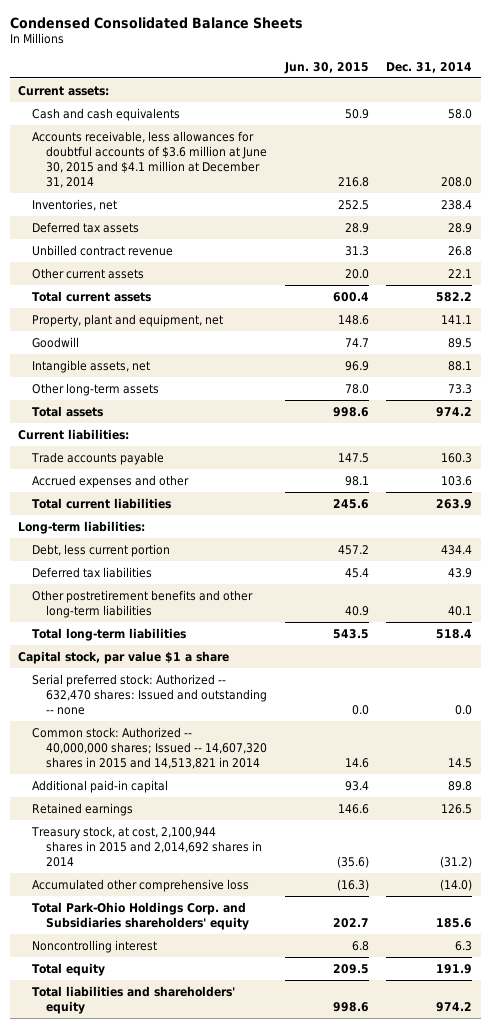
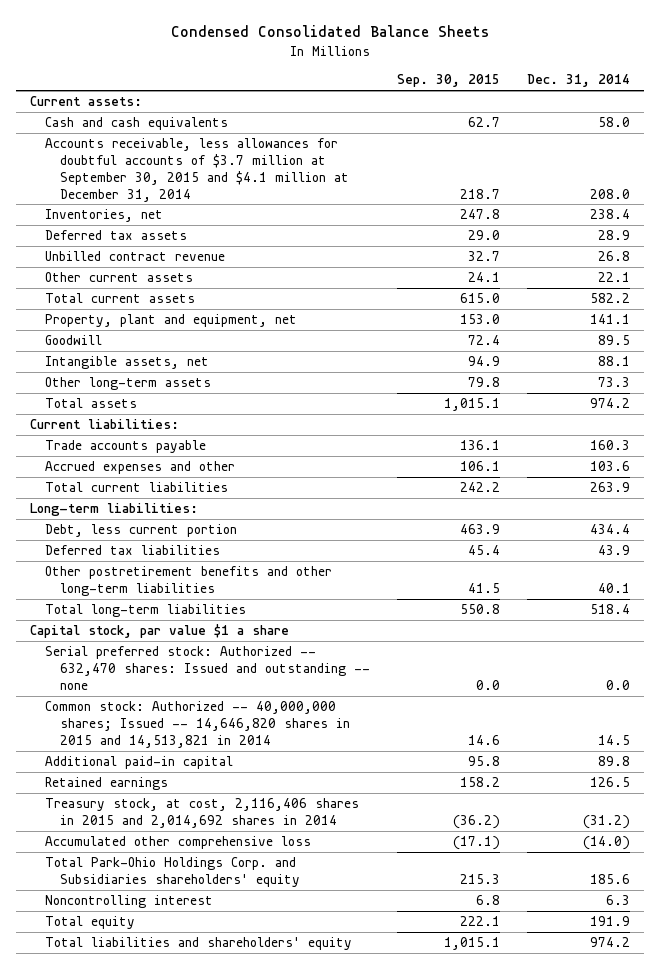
[283,61,369,74] Jun. 30, 2015 -> none
none -> [397,74,501,88] Sep. 30, 2015
[32,130,267,188] Accounts receivable, less allowances for doubtful accounts of $3.6 million at June 30, 2015 and $4.1 million at December 31, 2014 -> [44,138,349,202] Accounts receivable, less allowances for doubtful accounts of $3.7 million at September 30, 2015 and $4.1 million at December 31, 2014
[32,726,267,769] Common stock: Authorized -- 40,000,000 shares; Issued -- 14,607,320 shares in 2015 and 14,513,821 in 2014 -> [44,701,350,748] Common stock: Authorized -- 40,000,000 shares; Issued -- 14,646,820 shares in 2015 and 14,513,821 in 2014
[31,825,262,867] Treasury stock, at cost, 2,100,944 shares in 2015 and 2,014,692 shares in 2014 -> [44,798,359,828] Treasury stock, at cost, 2,116,406 shares in 2015 and 2,014,692 shares in 2014

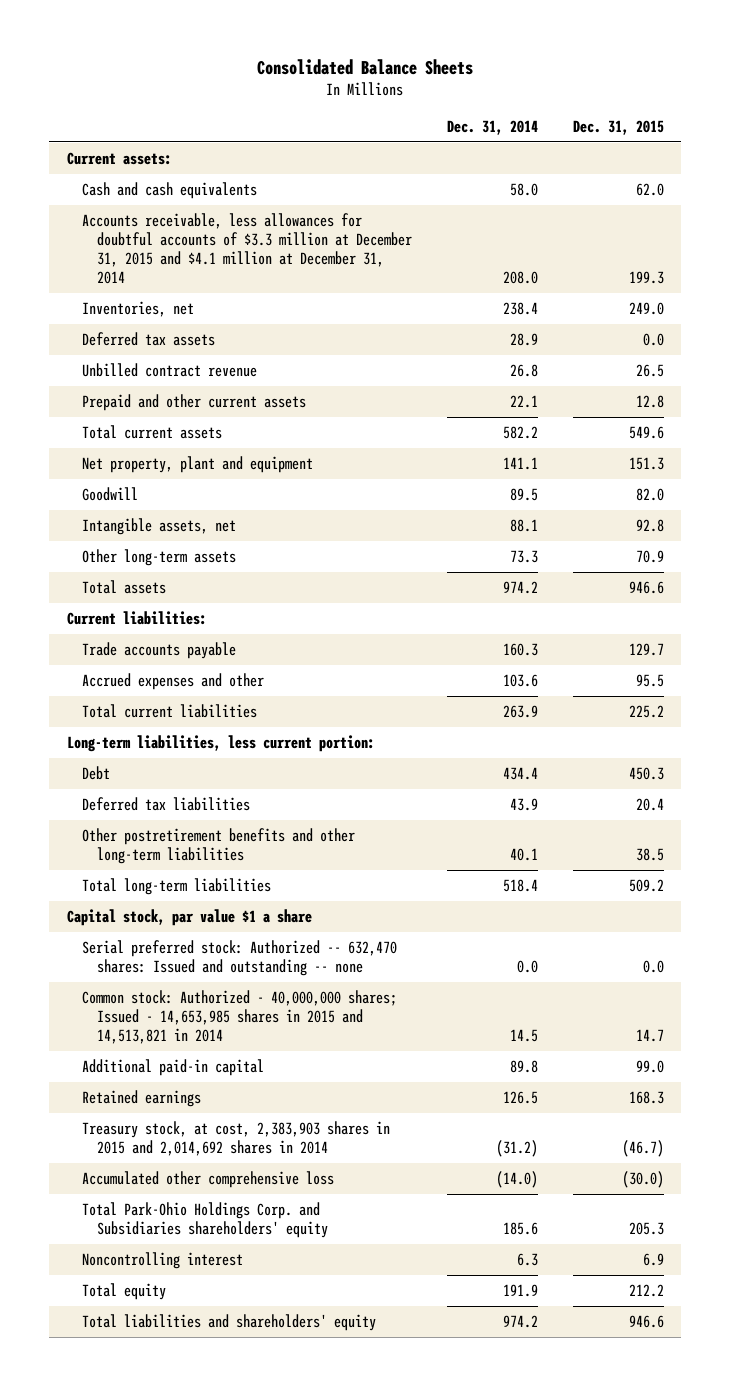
[171,25,490,38] Condensed Consolidated Balance Sheets -> [257,58,474,75] Consolidated Balance Sheets
[397,74,501,88] Sep. 30, 2015 -> none
none -> [572,120,664,136] Dec. 31, 2015
[44,138,349,202] Accounts receivable, less allowances for doubtful accounts of $3.7 million at September 30, 2015 and $4.1 million at December 31, 2014 -> [81,213,412,285] Accounts receivable, less allowances for doubtful accounts of $3.3 million at December 31, 2015 and $4.1 million at December 31, 2014
[44,272,193,283] Other current assets -> [81,394,306,412] Prepaid and other current assets
[44,314,297,328] Property, plant and equipment, net -> [81,456,313,474] Net property, plant and equipment
[29,503,198,517] Long-term liabilities: -> [66,735,375,753] Long-term liabilities, less current portion:
[44,524,237,538] Debt, less current portion -> [81,766,110,781] Debt
[44,701,350,748] Common stock: Authorized -- 40,000,000 shares; Issued -- 14,646,820 shares in 2015 and 14,513,821 in 2014 -> [81,990,397,1045] Common stock: Authorized - 40,000,000 shares; Issued - 14,653,985 shares in 2015 and 14,513,821 in 2014
[44,798,359,828] Treasury stock, at cost, 2,116,406 shares in 2015 and 2,014,692 shares in 2014 -> [81,1121,390,1157] Treasury stock, at cost, 2,383,903 shares in 2015 and 2,014,692 shares in 2014

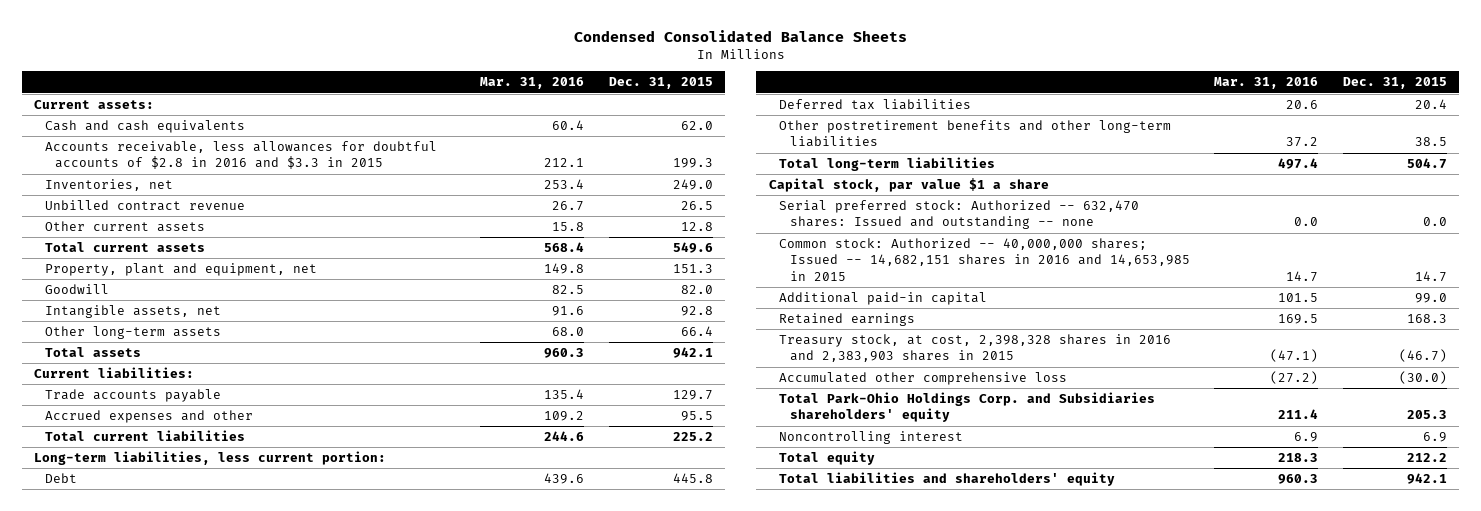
[257,58,474,75] Consolidated Balance Sheets -> [573,29,907,42] Condensed Consolidated Balance Sheets
[446,120,538,136] Dec. 31, 2014 -> none
none -> [479,77,584,90] Mar. 31, 2016
[81,213,412,285] Accounts receivable, less allowances for doubtful accounts of $3.3 million at December 31, 2015 and $4.1 million at December 31, 2014 -> [44,141,437,170] Accounts receivable, less allowances for doubtful accounts of $2.8 in 2016 and $3.3 in 2015
[81,332,215,347] Deferred tax assets -> none
[81,394,306,412] Prepaid and other current assets -> [44,221,205,233] Other current assets
[81,456,313,474] Net property, plant and equipment -> [44,263,317,277] Property, plant and equipment, net
[635,550,664,564] 70.9 -> [680,326,713,337] 66.4
[628,581,664,595] 946.6 -> [672,347,713,359] 942.1
[628,767,664,781] 450.3 -> [672,473,713,484] 445.8
[628,879,664,893] 509.2 -> [1407,158,1448,170] 504.7
[81,990,397,1045] Common stock: Authorized - 40,000,000 shares; Issued - 14,653,985 shares in 2015 and 14,513,821 in 2014 -> [779,238,1190,281] Common stock: Authorized -- 40,000,000 shares; Issued -- 14,682,151 shares in 2016 and 14,653,985 in 2015
[81,1121,390,1157] Treasury stock, at cost, 2,383,903 shares in 2015 and 2,014,692 shares in 2014 -> [779,334,1172,363] Treasury stock, at cost, 2,398,328 shares in 2016 and 2,383,903 shares in 2015
[628,1315,664,1329] 946.6 -> [1407,473,1448,485] 942.1

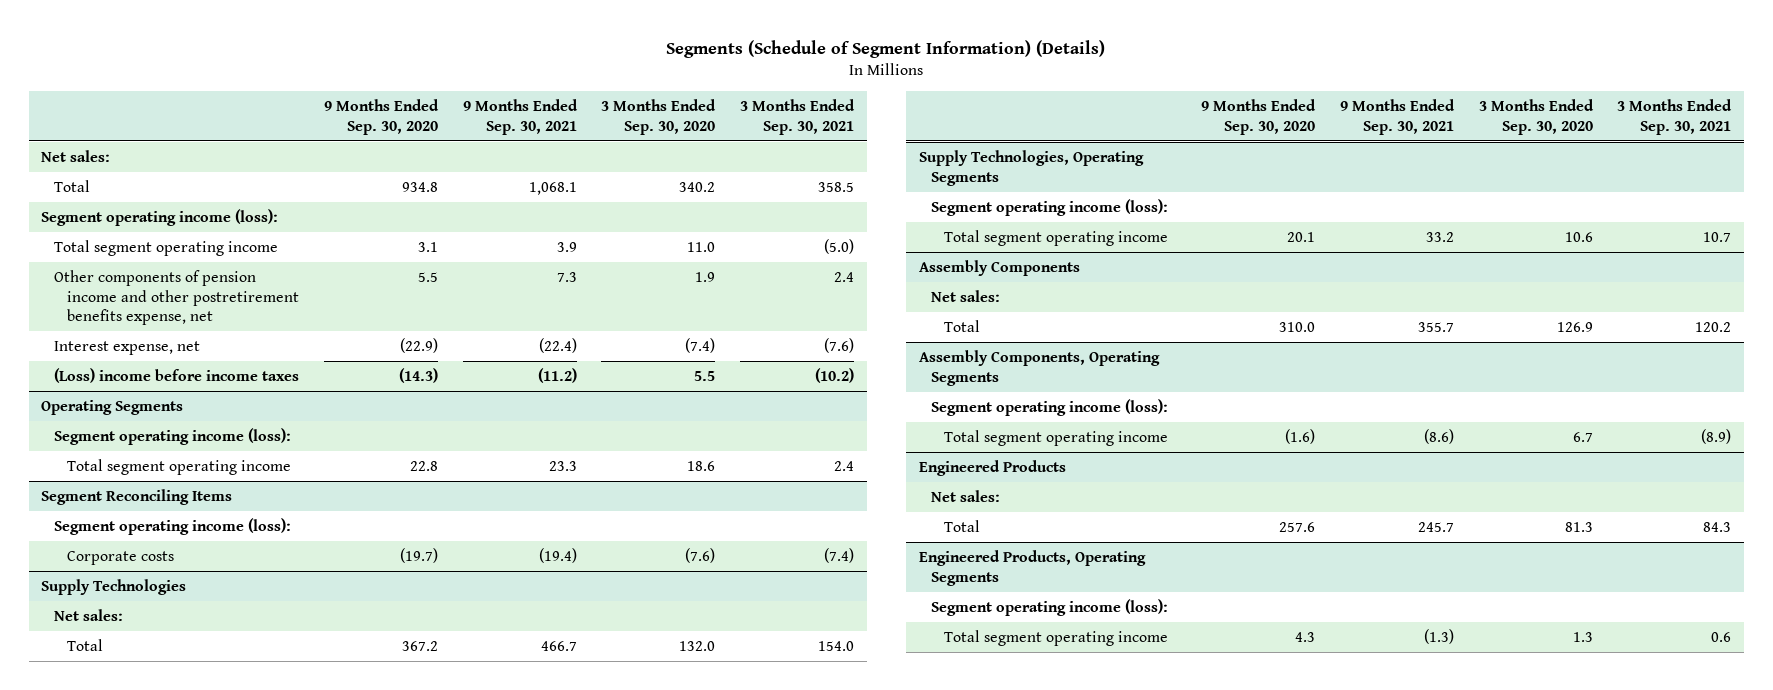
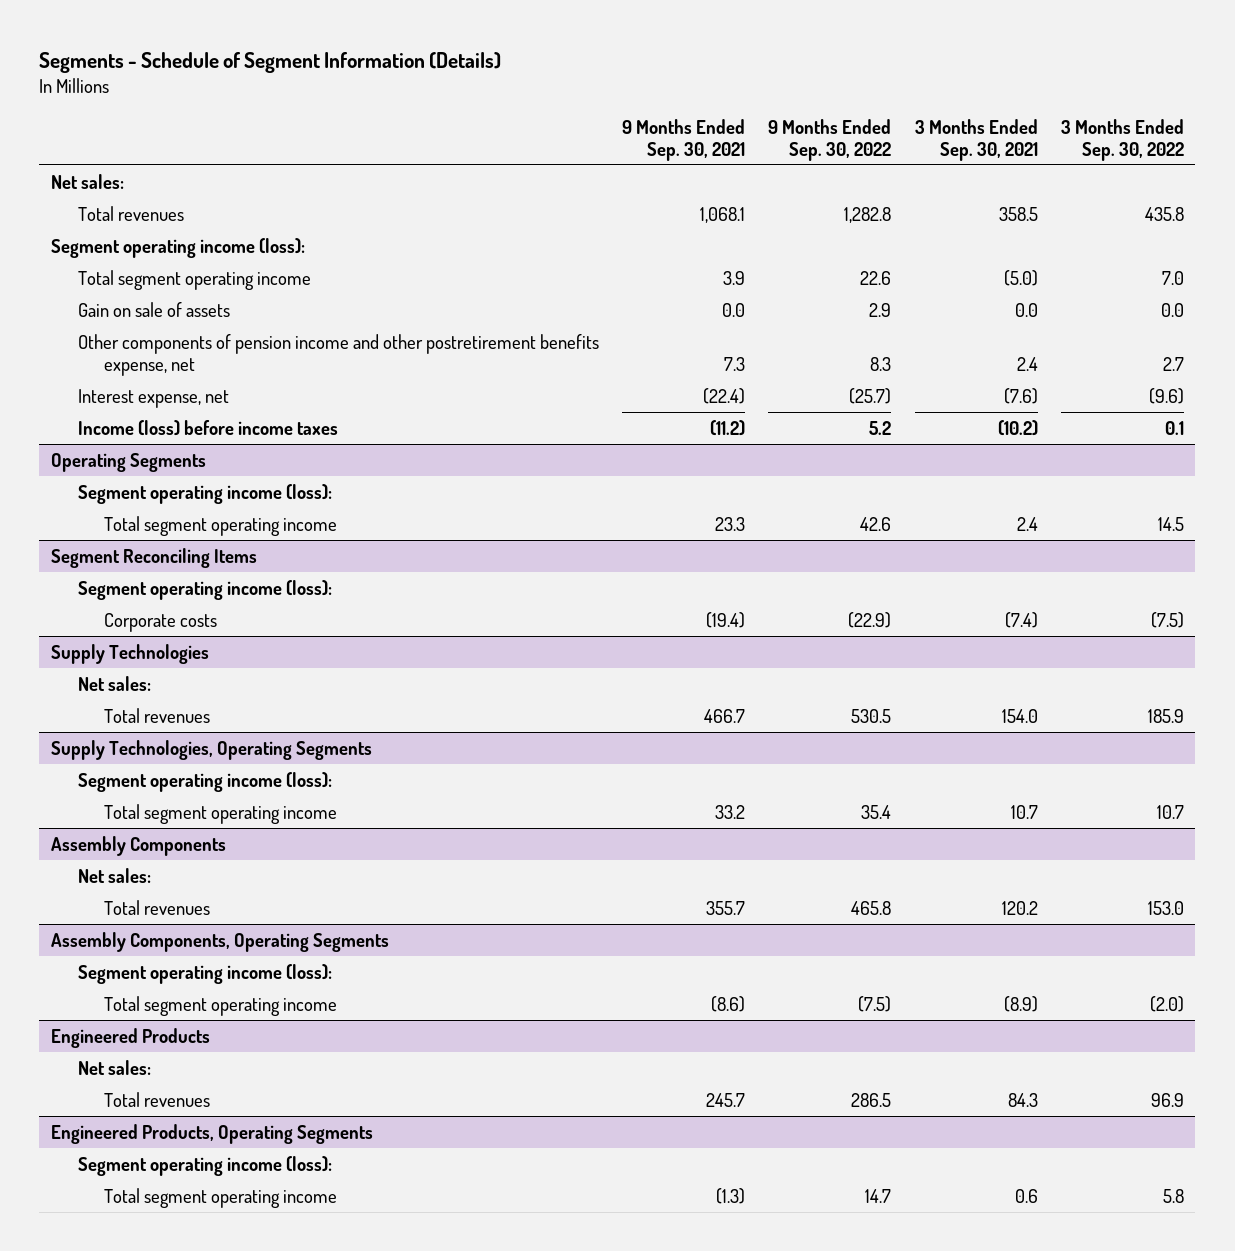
[666,39,1106,58] Segments (Schedule of Segment Information) (Details) -> [39,51,502,73] Segments - Schedule of Segment Information (Details)
[323,99,439,135] 9 Months Ended Sep. 30, 2020 -> none
[601,99,717,135] 3 Months Ended Sep. 30, 2020 -> none
none -> [768,118,892,161] 9 Months Ended Sep. 30, 2022
none -> [1060,118,1184,161] 3 Months Ended Sep. 30, 2022
[54,180,91,193] Total -> [77,205,184,221] Total revenues
none -> [77,301,230,317] Gain on sale of assets
[54,368,300,384] (Loss) income before income taxes -> [77,419,338,436] Income (loss) before income taxes
[66,639,103,652] Total -> [104,707,211,723] Total revenues
[944,320,981,333] Total -> [104,899,211,915] Total revenues
[944,520,981,533] Total -> [104,1091,211,1107] Total revenues

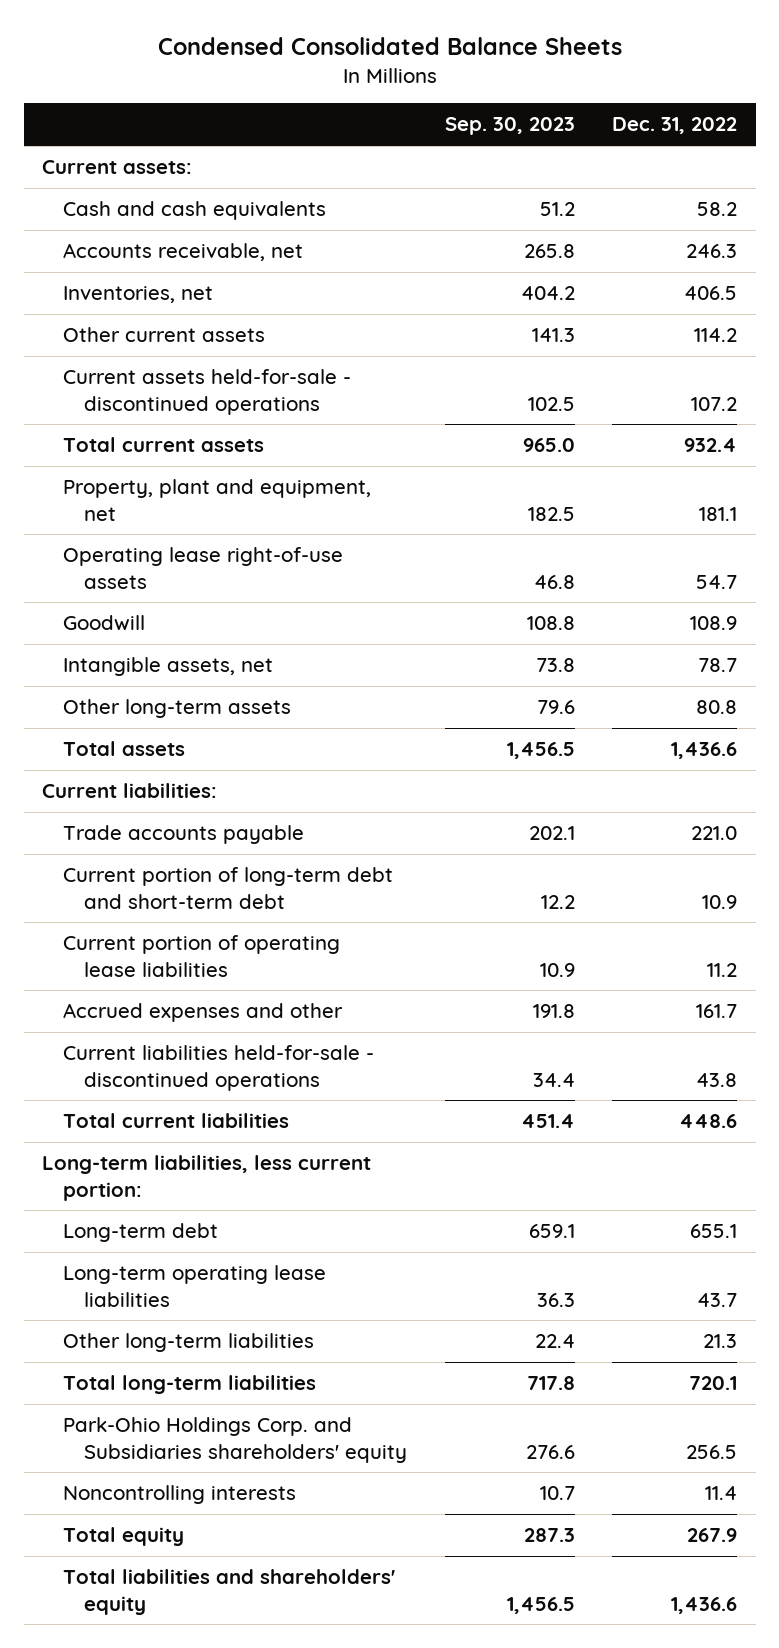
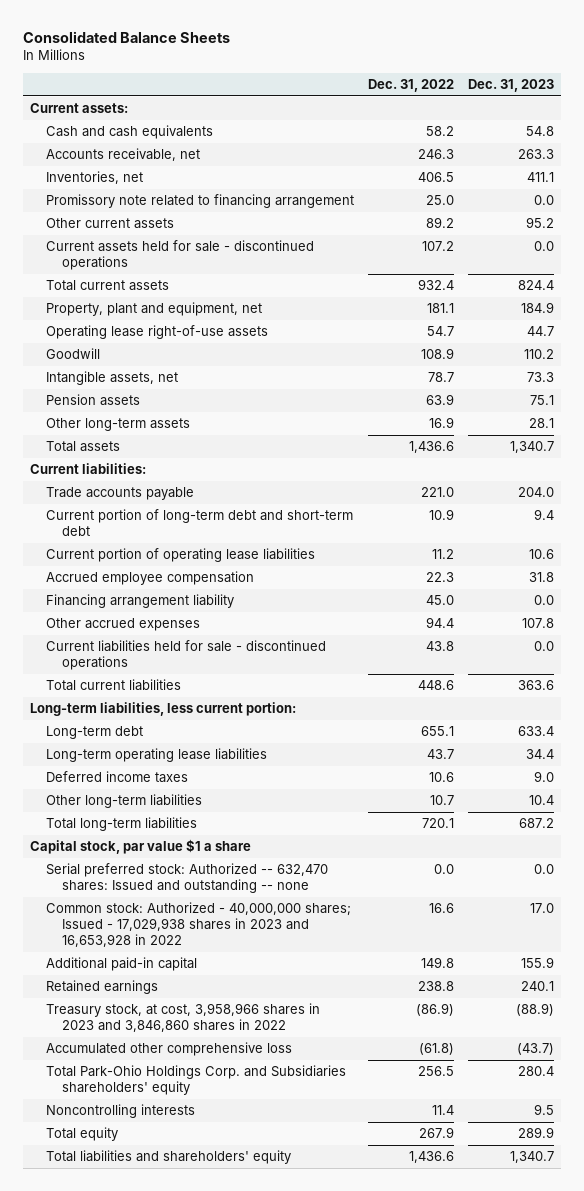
[157,37,622,56] Condensed Consolidated Balance Sheets -> [22,30,230,43] Consolidated Balance Sheets
[444,117,575,136] Sep. 30, 2023 -> none
none -> [468,79,555,93] Dec. 31, 2023
none -> [45,194,354,209] Promissory note related to financing arrangement
[694,328,738,343] 114.2 -> [425,217,454,229] 89.2
[63,369,352,415] Current assets held-for-sale - discontinued operations -> [45,240,314,270] Current assets held for sale - discontinued operations
none -> [45,394,140,407] Pension assets
[696,700,738,715] 80.8 -> [428,417,454,429] 16.9
none -> [45,571,254,586] Accrued employee compensation
none -> [45,594,234,609] Financing arrangement liability
[63,1003,344,1023] Accrued expenses and other -> [45,618,200,632] Other accrued expenses
[696,1004,738,1019] 161.7 -> [425,617,454,629] 94.4
[63,1045,375,1091] Current liabilities held-for-sale - discontinued operations -> [45,640,326,670] Current liabilities held for sale - discontinued operations
none -> [45,771,188,784] Deferred income taxes
[703,1334,738,1349] 21.3 -> [429,795,454,806] 10.7
none -> [29,839,251,855] Capital stock, par value $1 a share
none -> [45,863,328,893] Serial preferred stock: Authorized -- 632,470 shares: Issued and outstanding -- none
none -> [45,902,351,947] Common stock: Authorized - 40,000,000 shares; Issued - 17,029,938 shares in 2023 and 16,653,928 in 2022
none -> [45,957,197,972] Additional paid-in capital
none -> [45,980,158,995] Retained earnings
none -> [45,1003,320,1032] Treasury stock, at cost, 3,958,966 shares in 2023 and 3,846,860 shares in 2022
none -> [45,1042,292,1057] Accumulated other comprehensive loss
[63,1417,408,1463] Park-Ohio Holdings Corp. and Subsidiaries shareholders' equity -> [45,1065,346,1095] Total Park-Ohio Holdings Corp. and Subsidiaries shareholders' equity

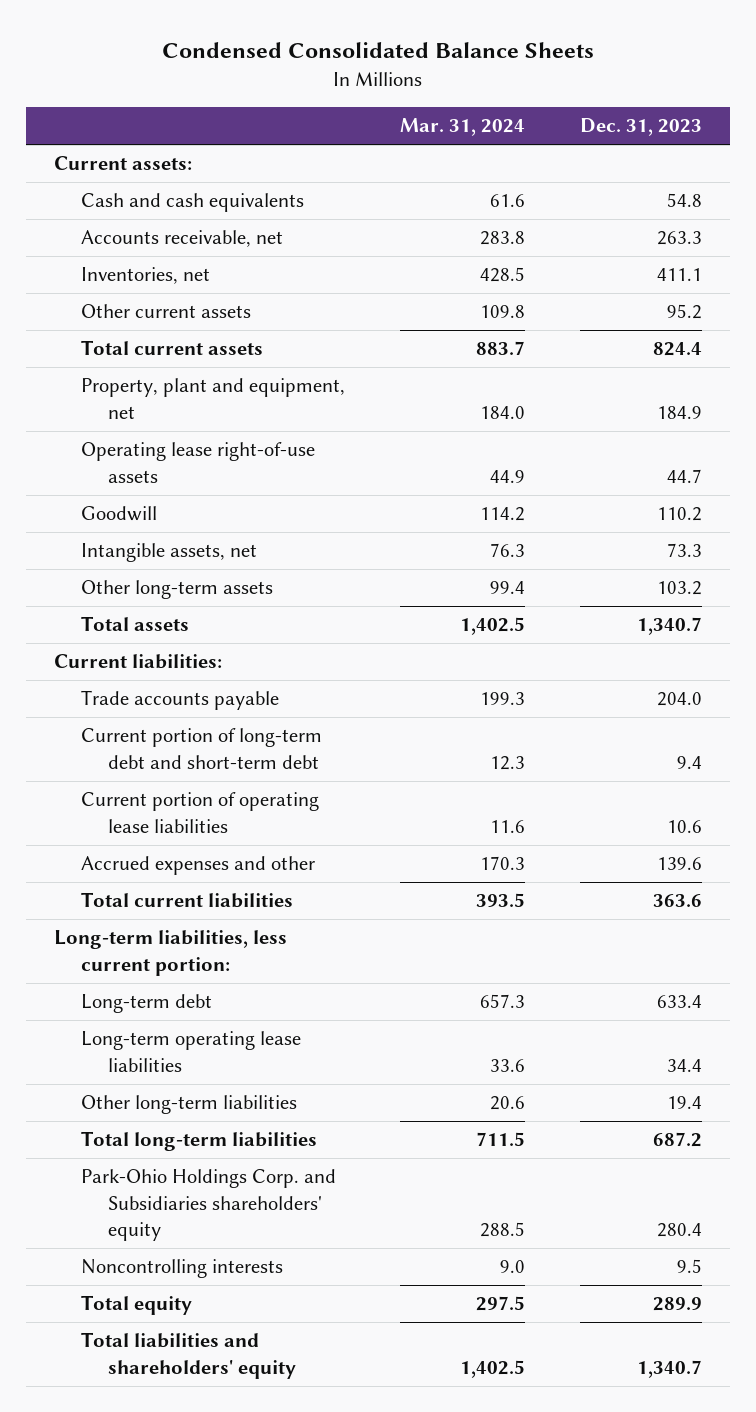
[22,30,230,43] Consolidated Balance Sheets -> [162,42,595,59] Condensed Consolidated Balance Sheets
[367,79,454,93] Dec. 31, 2022 -> none
none -> [400,118,526,137] Mar. 31, 2024
[45,194,354,209] Promissory note related to financing arrangement -> none
[45,240,314,270] Current assets held for sale - discontinued operations -> none
[45,394,140,407] Pension assets -> none
[529,418,555,429] 28.1 -> [657,581,703,596] 103.2
[45,571,254,586] Accrued employee compensation -> none
[45,594,234,609] Financing arrangement liability -> none
[45,640,326,670] Current liabilities held for sale - discontinued operations -> none
[45,618,200,632] Other accrued expenses -> [80,856,315,876] Accrued expenses and other
[522,618,555,629] 107.8 -> [657,857,703,871] 139.6
[45,771,188,784] Deferred income taxes -> none
[529,795,555,806] 10.4 -> [667,1096,703,1110] 19.4
[29,839,251,855] Capital stock, par value $1 a share -> none
[45,863,328,893] Serial preferred stock: Authorized -- 632,470 shares: Issued and outstanding -- none -> none
[45,902,351,947] Common stock: Authorized - 40,000,000 shares; Issued - 17,029,938 shares in 2023 and 16,653,928 in 2022 -> none
[45,957,197,972] Additional paid-in capital -> none
[45,980,158,995] Retained earnings -> none
[45,1003,320,1032] Treasury stock, at cost, 3,958,966 shares in 2023 and 3,846,860 shares in 2022 -> none
[45,1042,292,1057] Accumulated other comprehensive loss -> none
[45,1065,346,1095] Total Park-Ohio Holdings Corp. and Subsidiaries shareholders' equity -> [80,1169,336,1242] Park-Ohio Holdings Corp. and Subsidiaries shareholders' equity

